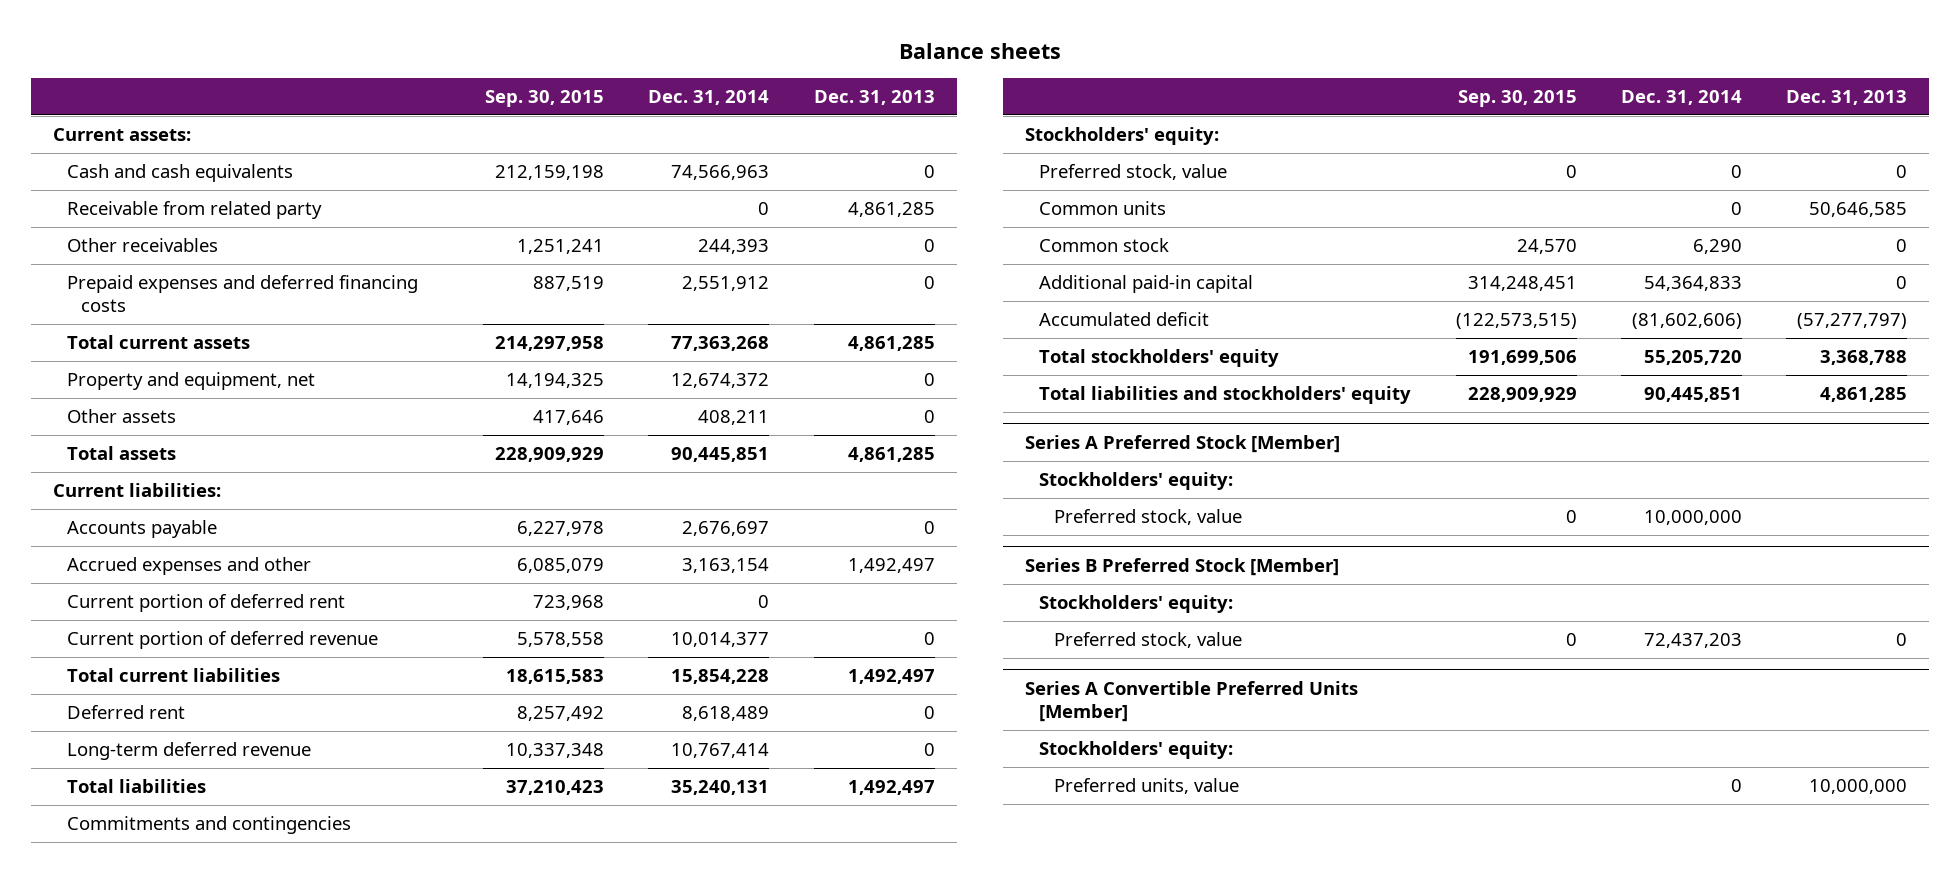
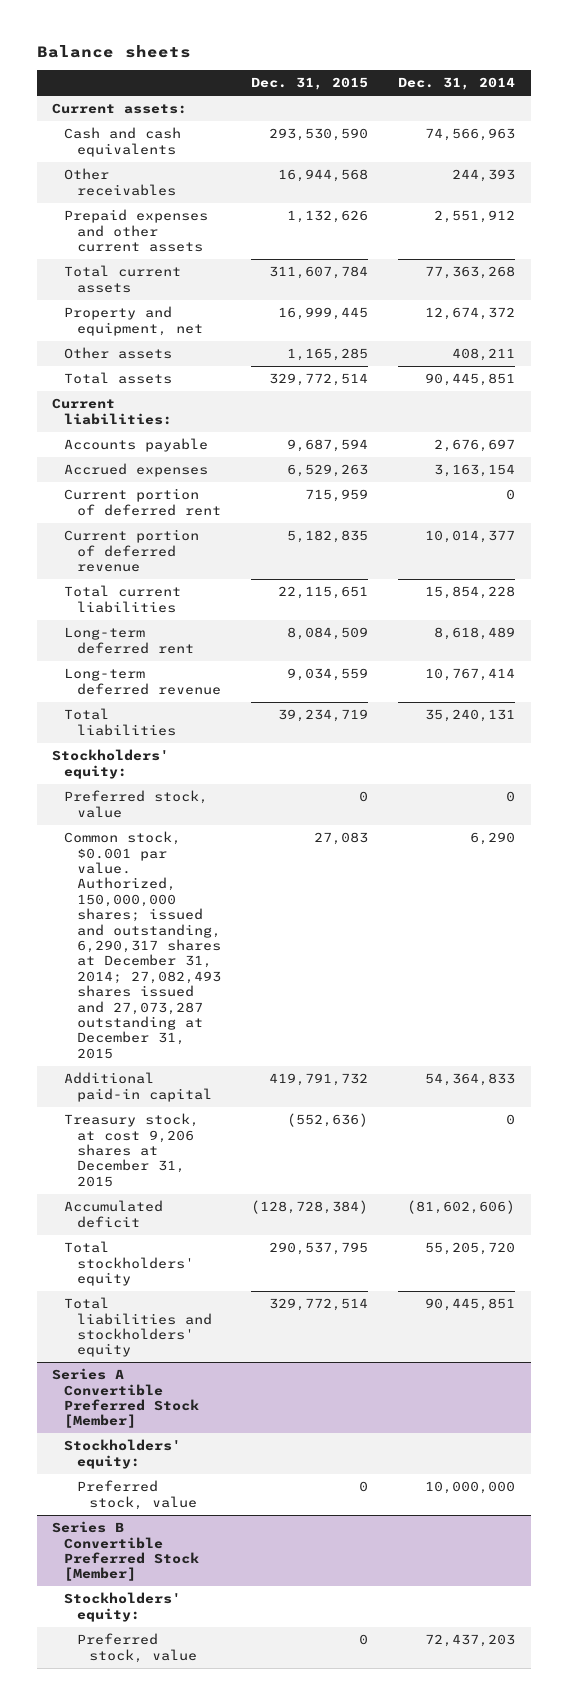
[485,90,605,108] Sep. 30, 2015 -> none
[813,90,935,106] Dec. 31, 2013 -> none
none -> [250,77,368,91] Dec. 31, 2015
[66,201,322,220] Receivable from related party -> none
[66,275,418,313] Prepaid expenses and deferred financing costs -> [64,209,209,252] Prepaid expenses and other current assets
[66,557,311,576] Accrued expenses and other -> [64,463,209,478] Accrued expenses
[66,705,185,720] Deferred rent -> [64,627,194,654] Long-term deferred rent
[66,816,351,835] Commitments and contingencies -> none
[1039,201,1167,216] Common units -> none
[1039,238,1170,253] Common stock -> [64,831,221,1059] Common stock, $0.001 par value. Authorized, 150,000,000 shares; issued and outstanding, 6,290,317 shares at December 31, 2014; 27,082,493 shares issued and 27,073,287 outstanding at December 31, 2015
none -> [64,1113,200,1187] Treasury stock, at cost 9,206 shares at December 31, 2015
[1025,434,1341,453] Series A Preferred Stock [Member] -> [51,1368,200,1429] Series A Convertible Preferred Stock [Member]
[1025,557,1340,576] Series B Preferred Stock [Member] -> [51,1521,200,1582] Series B Convertible Preferred Stock [Member]
[1025,680,1359,722] Series A Convertible Preferred Units [Member] -> none
[1039,741,1234,760] Stockholders' equity: -> none
[1053,778,1239,795] Preferred units, value -> none

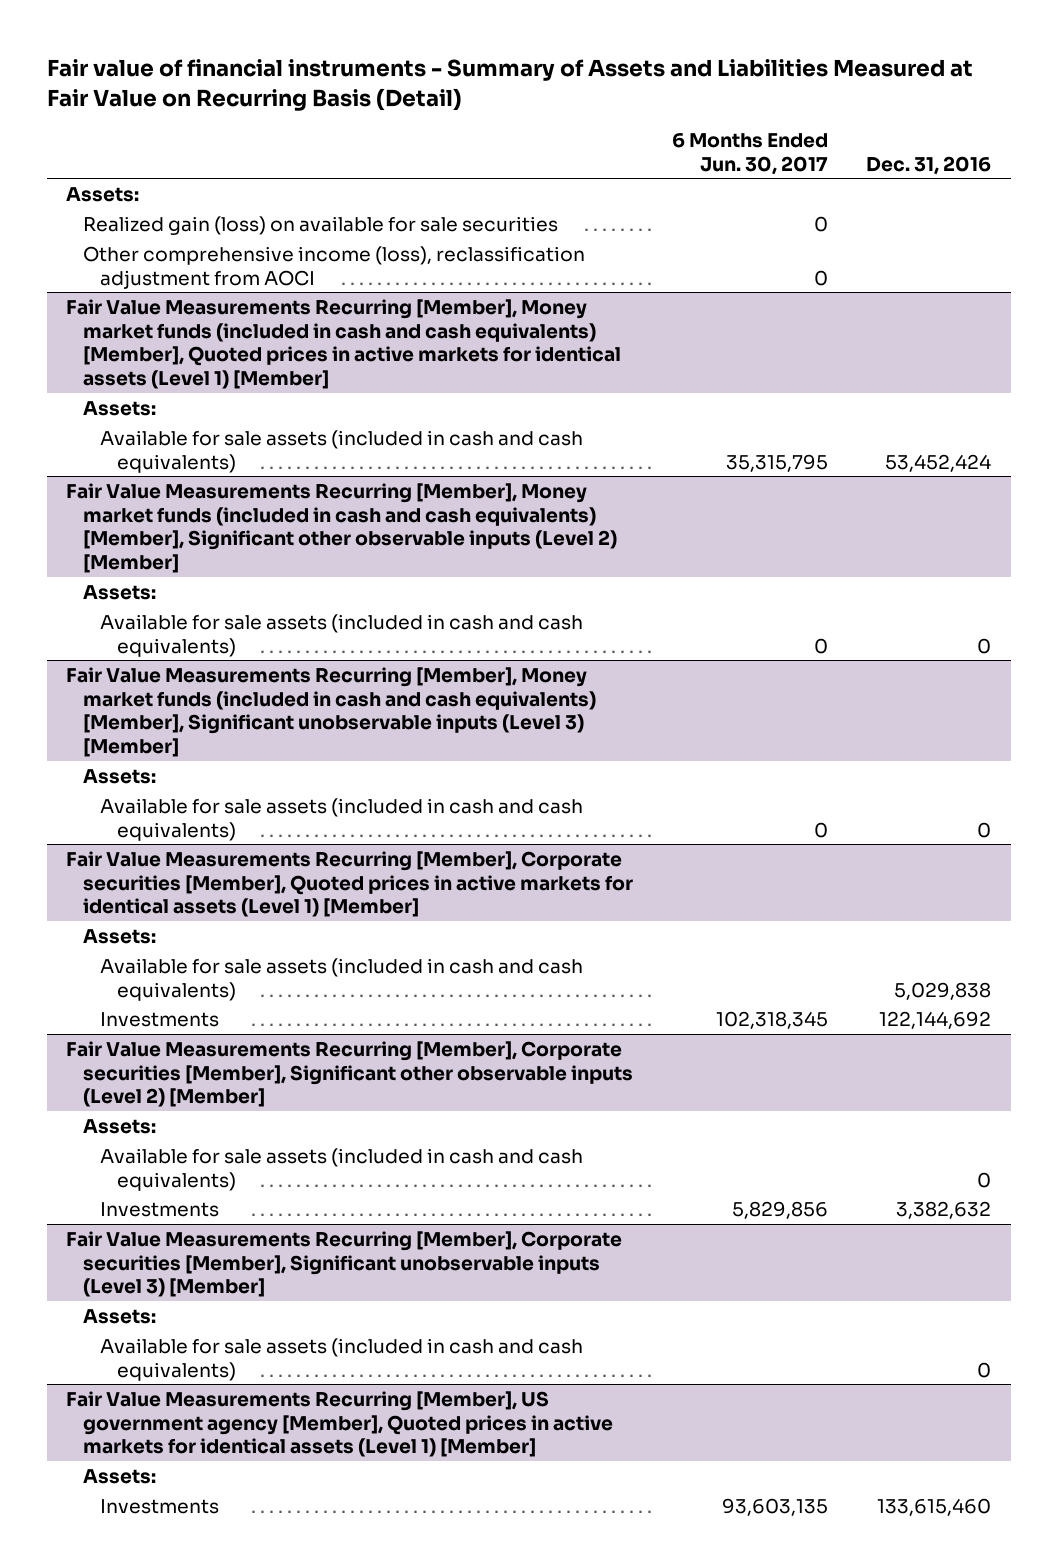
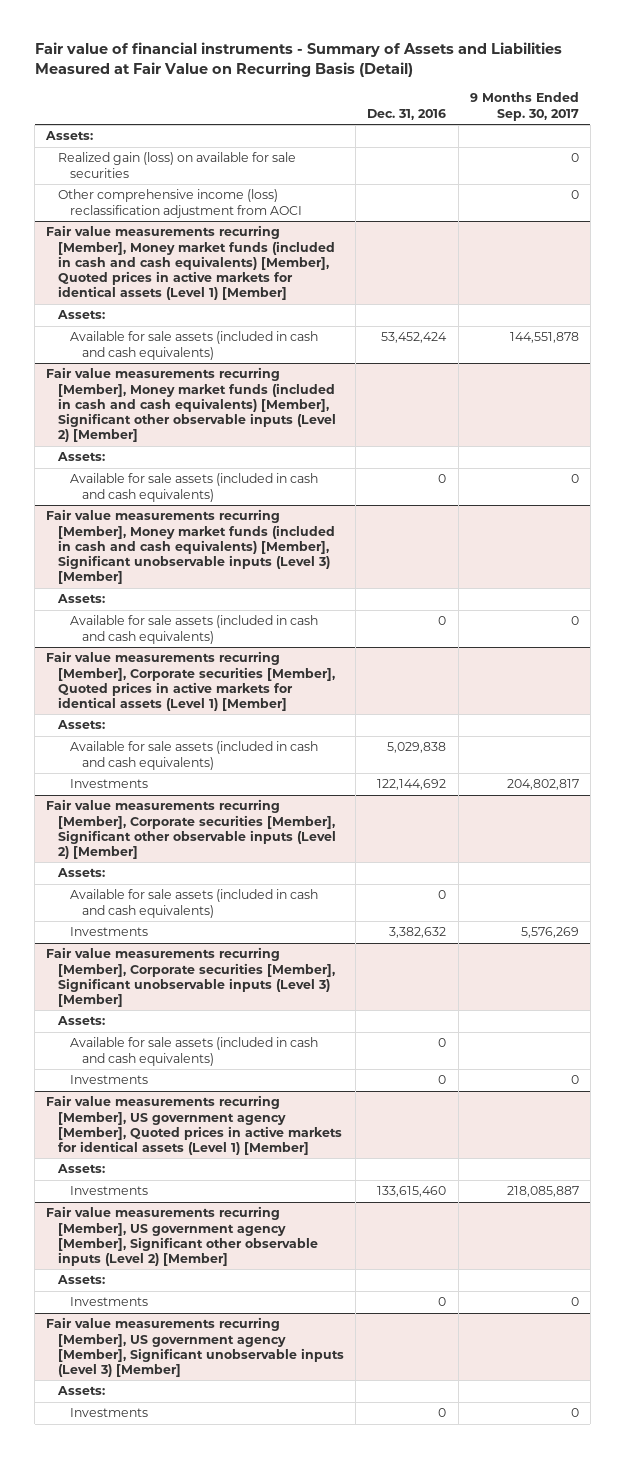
[671,132,828,175] 6 Months Ended Jun. 30, 2017 -> none
none -> [469,92,579,121] 9 Months Ended Sep. 30, 2017
[83,245,586,289] Other comprehensive income (loss), reclassification adjustment from AOCI -> [58,189,303,218] Other comprehensive income (loss) reclassification adjustment from AOCI
[65,298,622,390] Fair Value Measurements Recurring [Member], Money market funds (included in cash and cash equivalents) [Member], Quoted prices in active markets for identical assets (Level 1) [Member] -> [46,225,336,301] Fair value measurements recurring [Member], Money market funds (included in cash and cash equivalents) [Member], Quoted prices in active markets for identical assets (Level 1) [Member]
[65,482,618,574] Fair Value Measurements Recurring [Member], Money market funds (included in cash and cash equivalents) [Member], Significant other observable inputs (Level 2) [Member] -> [46,367,337,443] Fair value measurements recurring [Member], Money market funds (included in cash and cash equivalents) [Member], Significant other observable inputs (Level 2) [Member]
[65,666,597,758] Fair Value Measurements Recurring [Member], Money market funds (included in cash and cash equivalents) [Member], Significant unobservable inputs (Level 3) [Member] -> [46,509,336,585] Fair value measurements recurring [Member], Money market funds (included in cash and cash equivalents) [Member], Significant unobservable inputs (Level 3) [Member]
[65,850,634,918] Fair Value Measurements Recurring [Member], Corporate securities [Member], Quoted prices in active markets for identical assets (Level 1) [Member] -> [46,651,336,711] Fair value measurements recurring [Member], Corporate securities [Member], Quoted prices in active markets for identical assets (Level 1) [Member]
[65,1040,634,1108] Fair Value Measurements Recurring [Member], Corporate securities [Member], Significant other observable inputs (Level 2) [Member] -> [46,799,337,859] Fair value measurements recurring [Member], Corporate securities [Member], Significant other observable inputs (Level 2) [Member]
[65,1230,622,1298] Fair Value Measurements Recurring [Member], Corporate securities [Member], Significant unobservable inputs (Level 3) [Member] -> [46,947,336,1007] Fair value measurements recurring [Member], Corporate securities [Member], Significant unobservable inputs (Level 3) [Member]
none -> [70,1075,149,1085] Investments
[65,1390,614,1458] Fair Value Measurements Recurring [Member], US government agency [Member], Quoted prices in active markets for identical assets (Level 1) [Member] -> [46,1095,343,1155] Fair value measurements recurring [Member], US government agency [Member], Quoted prices in active markets for identical assets (Level 1) [Member]
none -> [46,1206,319,1266] Fair value measurements recurring [Member], US government agency [Member], Significant other observable inputs (Level 2) [Member]
none -> [57,1275,106,1285] Assets:
none -> [70,1297,149,1307] Investments
none -> [46,1317,345,1377] Fair value measurements recurring [Member], US government agency [Member], Significant unobservable inputs (Level 3) [Member]
none -> [57,1386,106,1396] Assets:
none -> [70,1408,149,1418] Investments

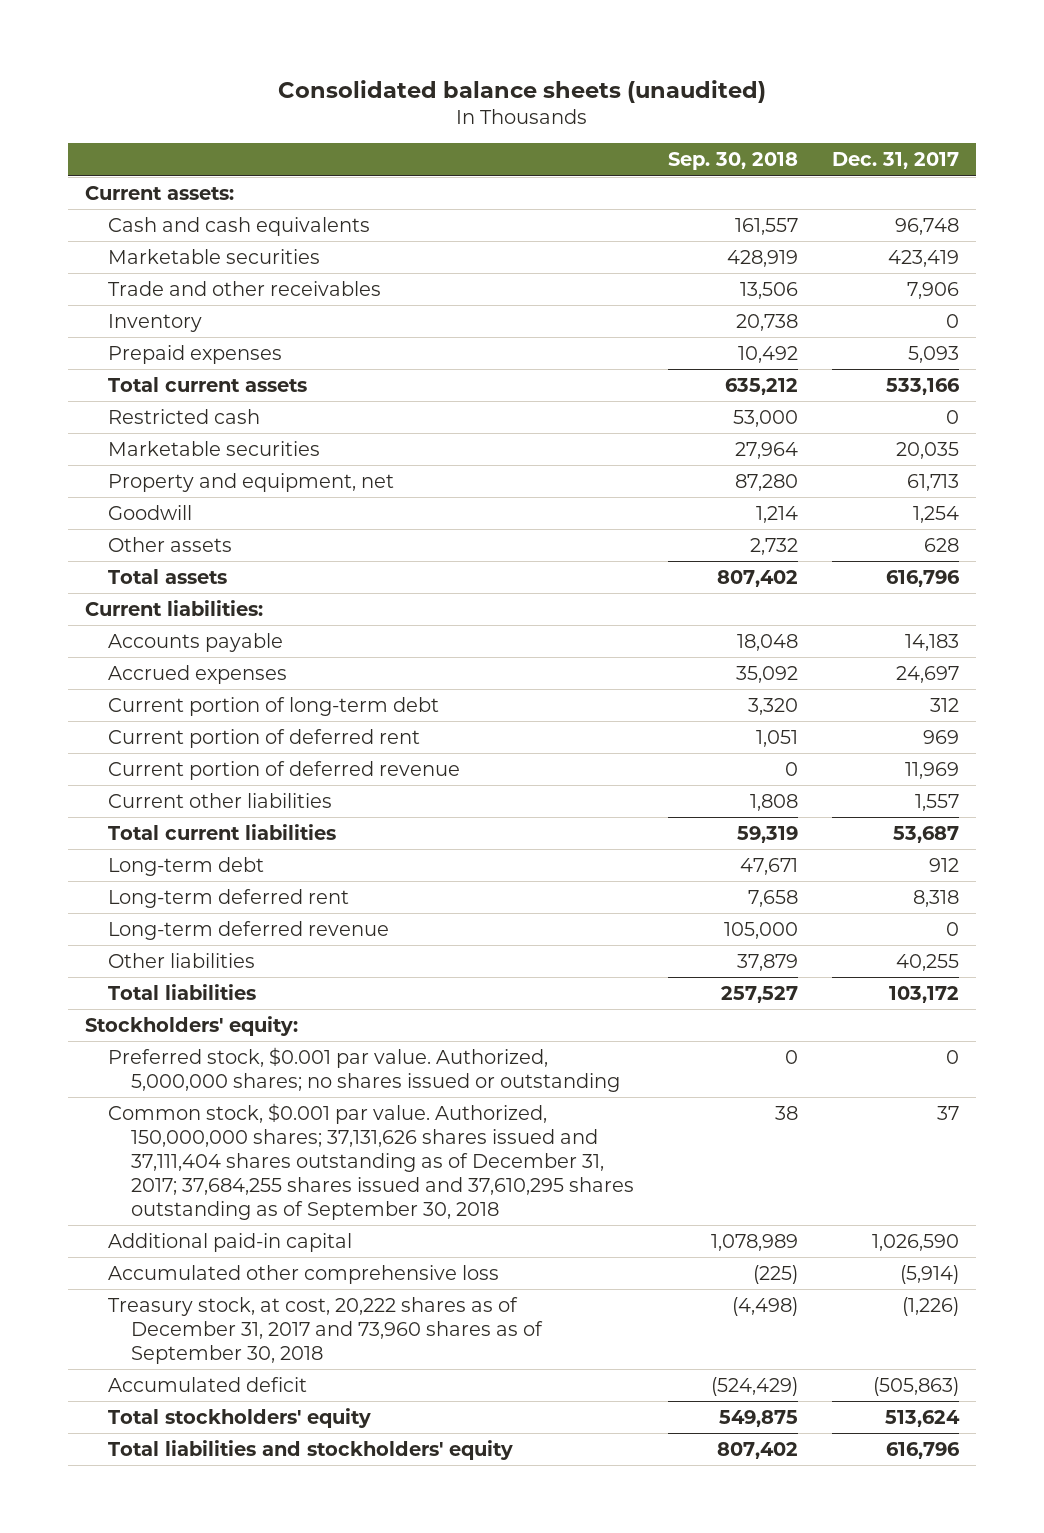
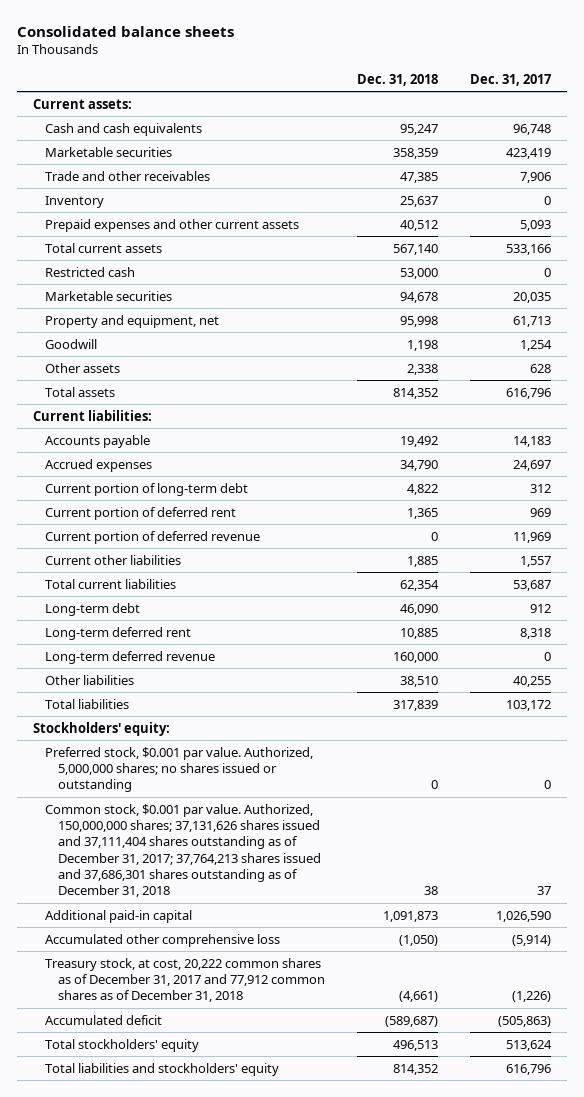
[277,79,766,103] Consolidated balance sheets (unaudited) -> [16,25,234,37] Consolidated balance sheets
[667,152,798,171] Sep. 30, 2018 -> none
none -> [357,73,439,86] Dec. 31, 2018
[107,344,282,364] Prepaid expenses -> [45,218,300,232] Prepaid expenses and other current assets
[107,1102,634,1220] Common stock, $0.001 par value. Authorized, 150,000,000 shares; 37,131,626 shares issued and 37,111,404 shares outstanding as of December 31, 2017; 37,684,255 shares issued and 37,610,295 shares outstanding as of September 30, 2018 -> [45,803,322,898] Common stock, $0.001 par value. Authorized, 150,000,000 shares; 37,131,626 shares issued and 37,111,404 shares outstanding as of December 31, 2017; 37,764,213 shares issued and 37,686,301 shares outstanding as of December 31, 2018
[107,1296,543,1364] Treasury stock, at cost, 20,222 shares as of December 31, 2017 and 73,960 shares as of September 30, 2018 -> [45,957,326,1003] Treasury stock, at cost, 20,222 common shares as of December 31, 2017 and 77,912 common shares as of December 31, 2018

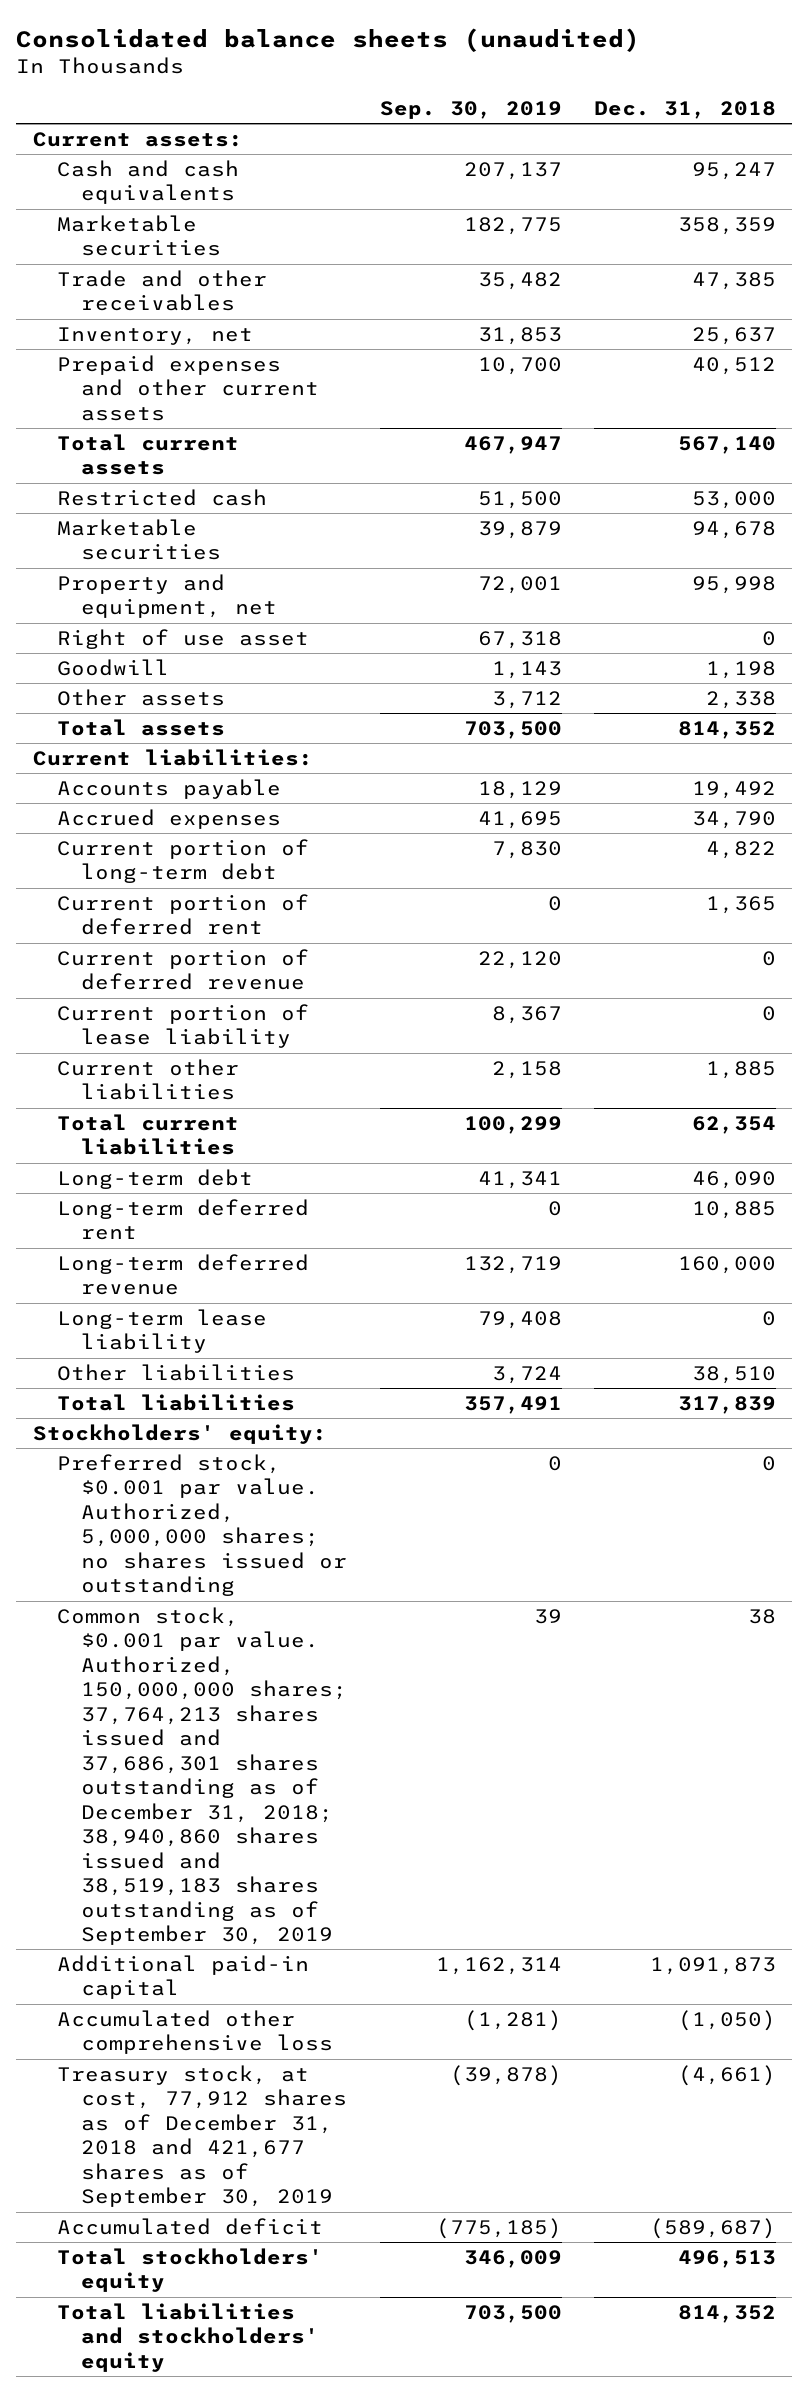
[16,25,234,37] Consolidated balance sheets -> [16,27,641,52] Consolidated balance sheets (unaudited)
[470,73,552,86] Dec. 31, 2017 -> none
none -> [379,101,562,120] Sep. 30, 2019
[45,195,105,208] Inventory -> [56,327,253,346] Inventory, net
none -> [56,629,309,650] Right of use asset
none -> [56,1004,309,1049] Current portion of lease liability
none -> [56,1309,267,1354] Long-term lease liability
[45,803,322,898] Common stock, $0.001 par value. Authorized, 150,000,000 shares; 37,131,626 shares issued and 37,111,404 shares outstanding as of December 31, 2017; 37,764,213 shares issued and 37,686,301 shares outstanding as of December 31, 2018 -> [56,1607,348,1946] Common stock, $0.001 par value. Authorized, 150,000,000 shares; 37,764,213 shares issued and 37,686,301 shares outstanding as of December 31, 2018; 38,940,860 shares issued and 38,519,183 shares outstanding as of September 30, 2019
[45,957,326,1003] Treasury stock, at cost, 20,222 common shares as of December 31, 2017 and 77,912 common shares as of December 31, 2018 -> [56,2065,348,2208] Treasury stock, at cost, 77,912 shares as of December 31, 2018 and 421,677 shares as of September 30, 2019

